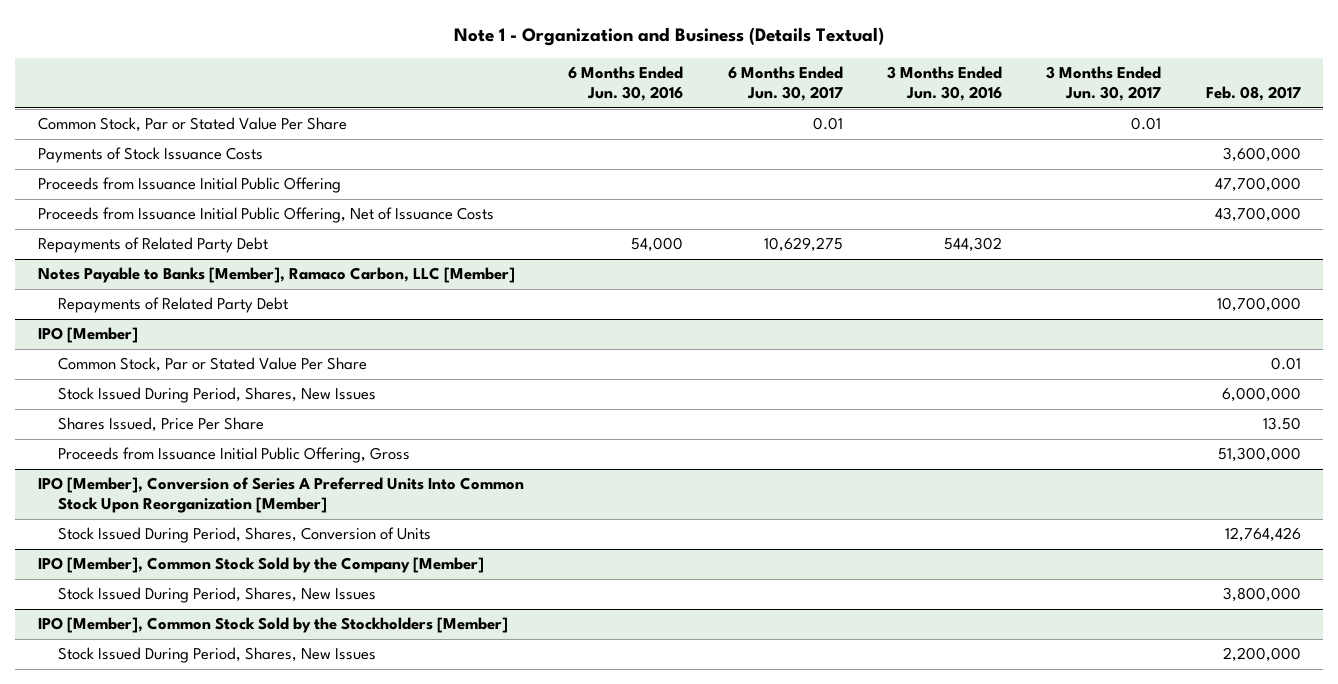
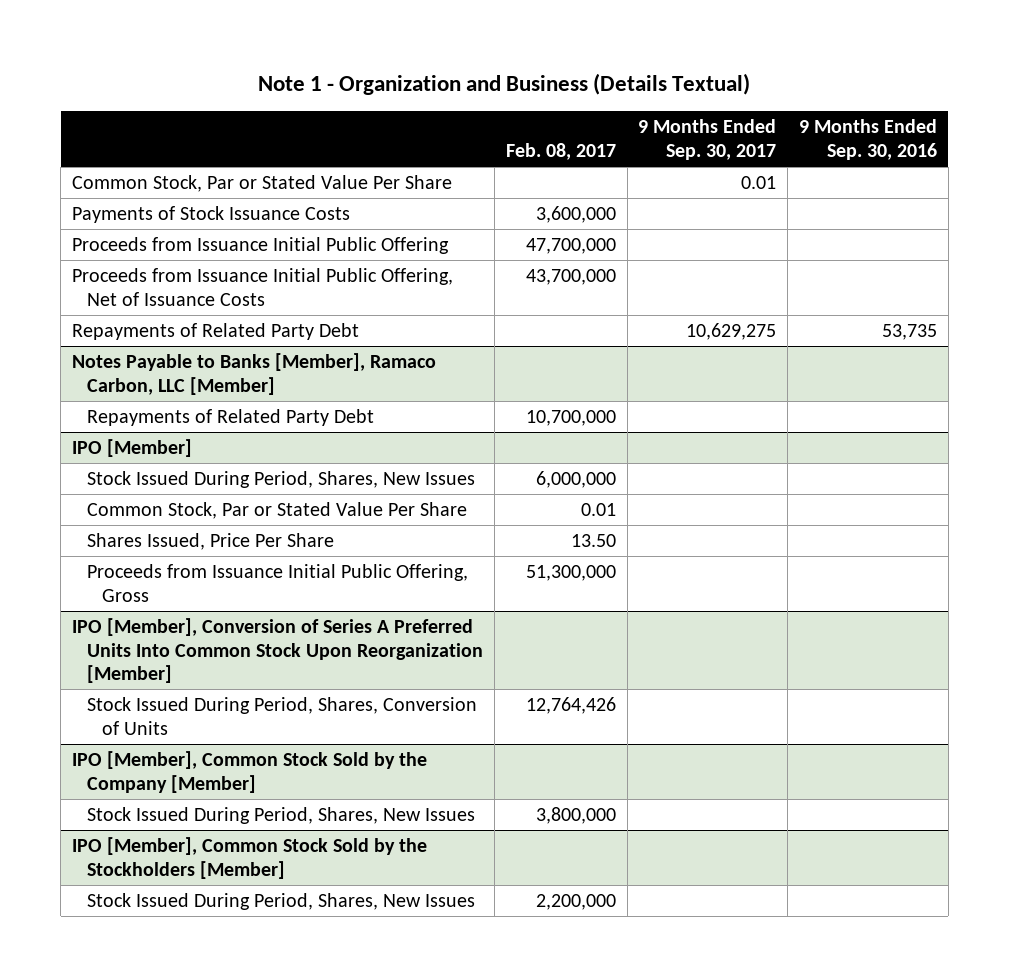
[568,66,684,102] 6 Months Ended Jun. 30, 2016 -> none
[727,66,843,102] 6 Months Ended Jun. 30, 2017 -> none
[886,66,1002,102] 3 Months Ended Jun. 30, 2016 -> none
[1046,66,1162,102] 3 Months Ended Jun. 30, 2017 -> none
none -> [638,119,777,160] 9 Months Ended Sep. 30, 2017
none -> [798,119,937,160] 9 Months Ended Sep. 30, 2016
[58,357,368,373] Common Stock, Par or Stated Value Per Share -> [87,502,468,520] Common Stock, Par or Stated Value Per Share

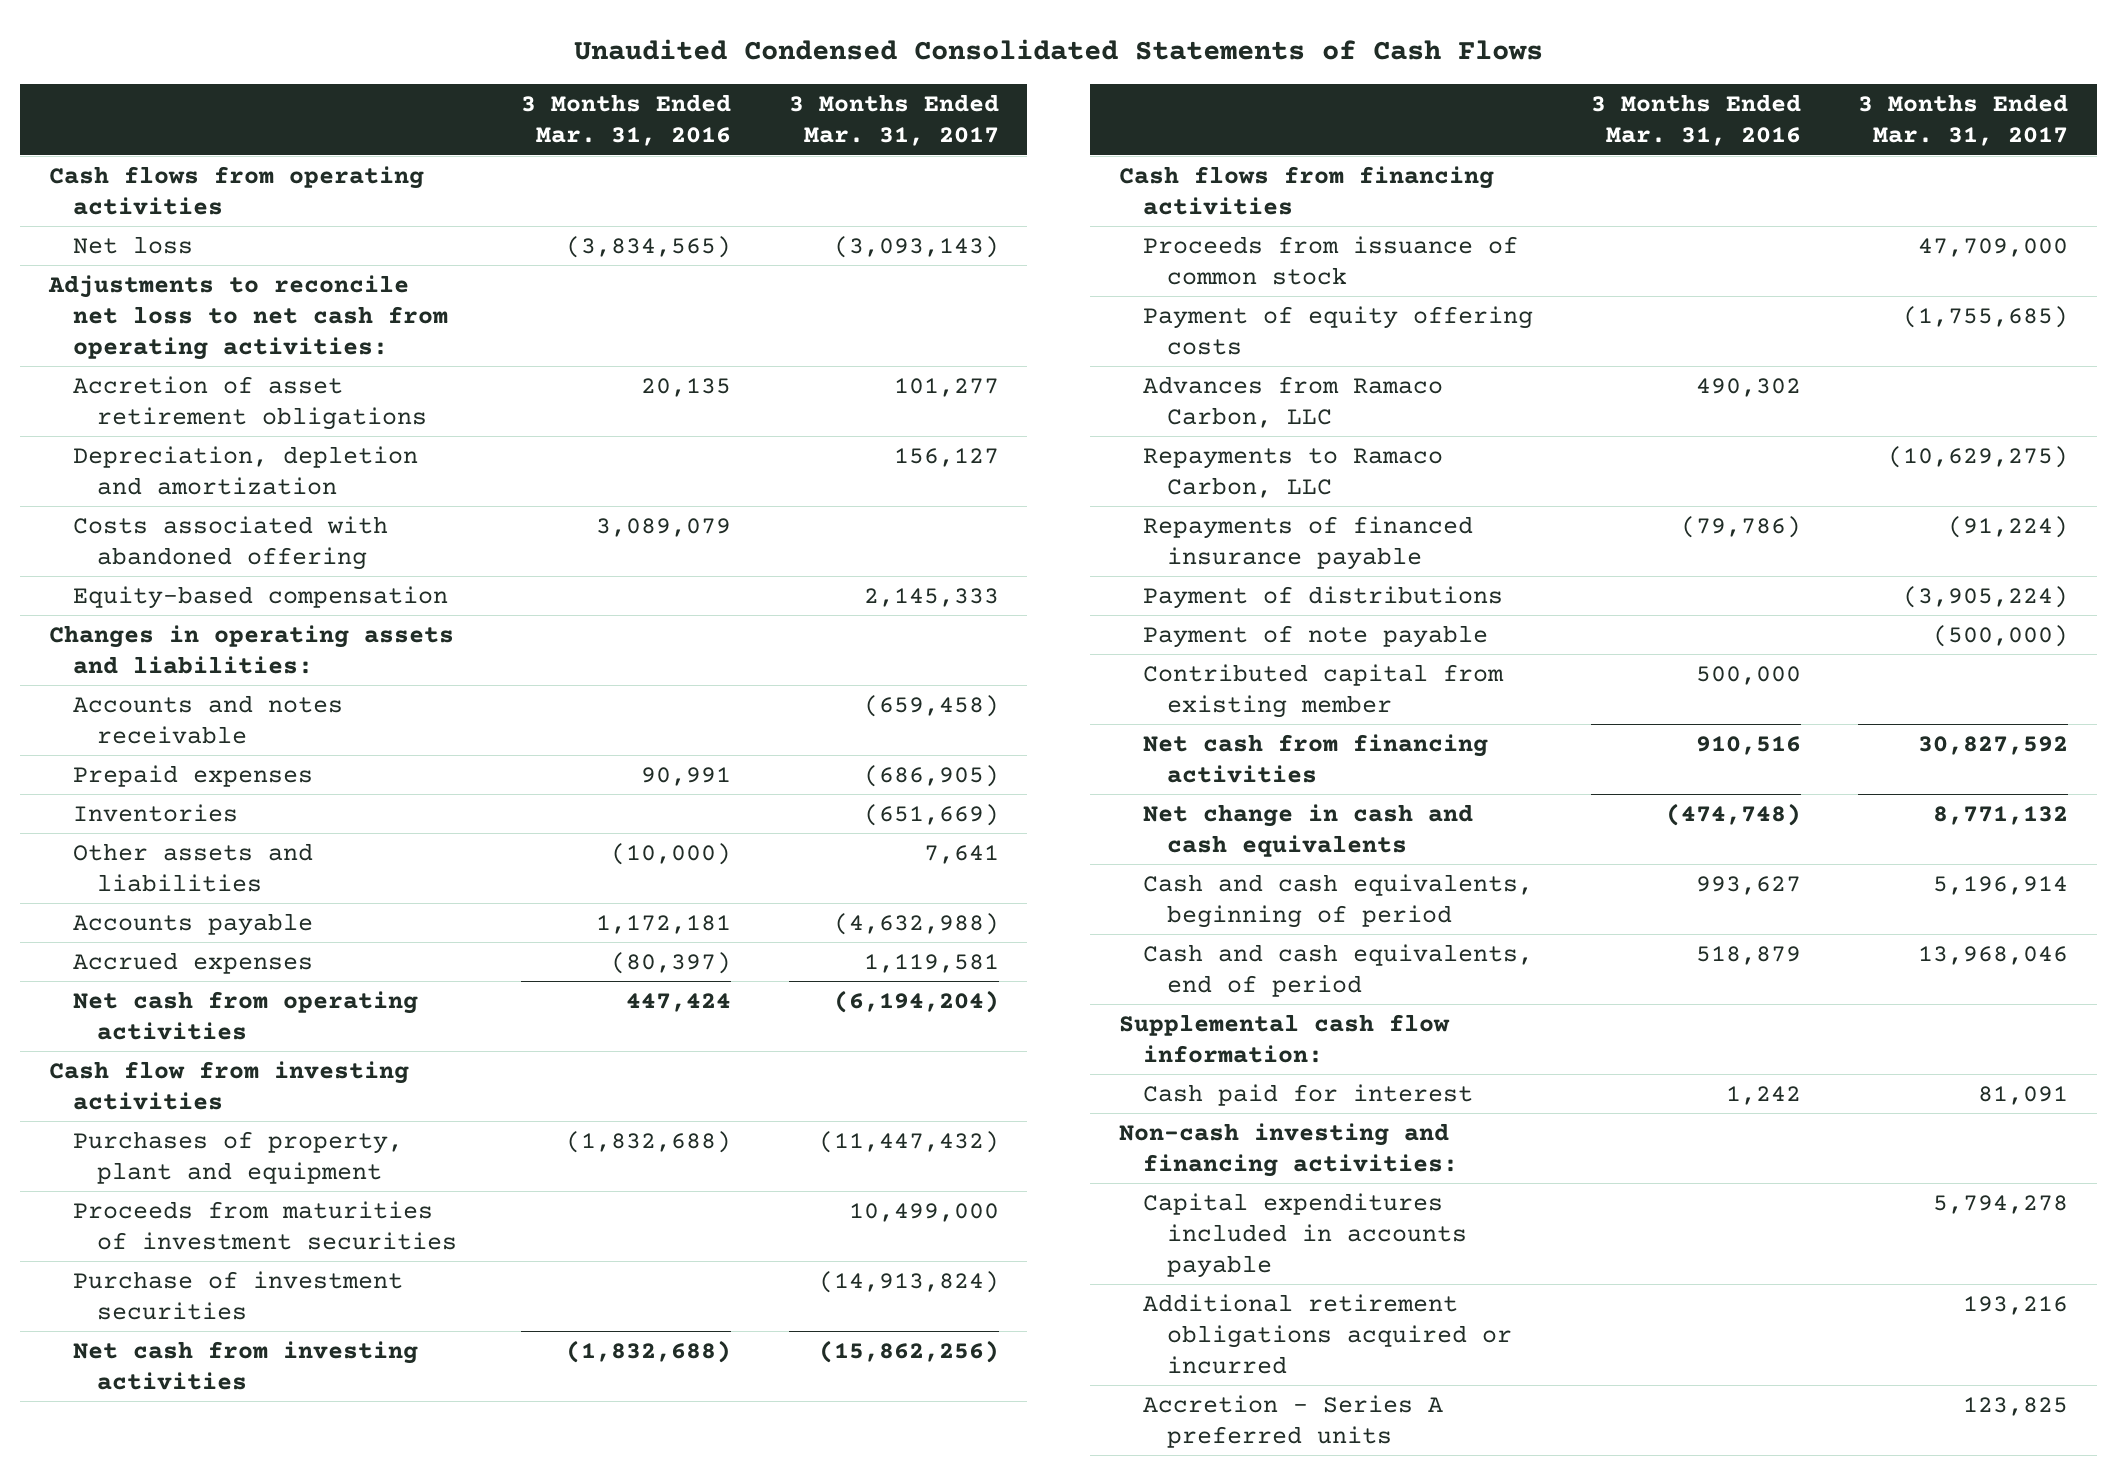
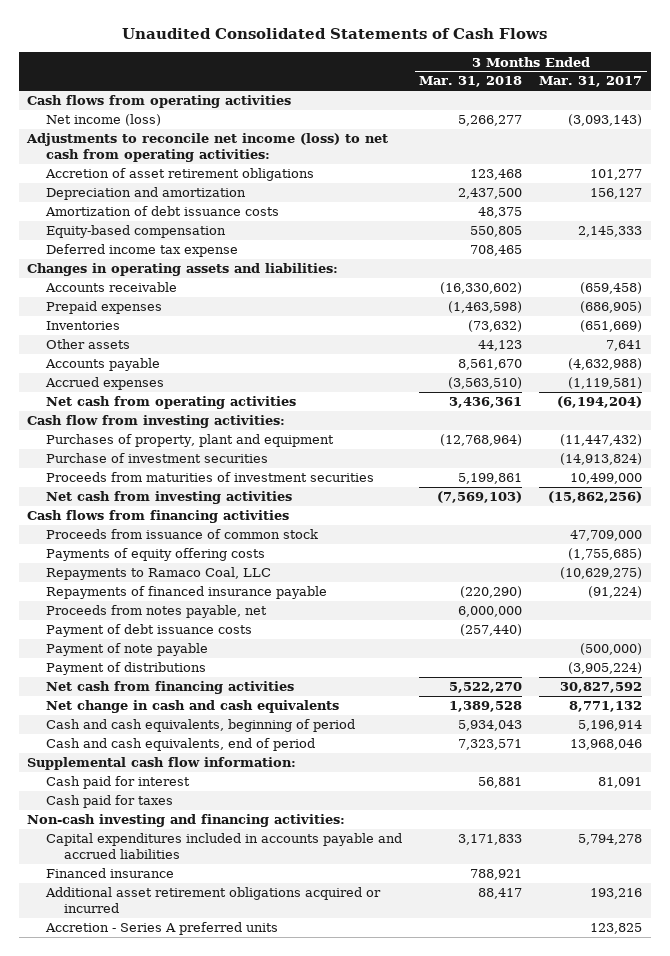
[573,39,1543,61] Unaudited Condensed Consolidated Statements of Cash Flows -> [121,28,547,40] Unaudited Consolidated Statements of Cash Flows
[520,94,731,147] 3 Months Ended Mar. 31, 2016 -> none
none -> [419,76,523,88] Mar. 31, 2018
[73,235,194,254] Net loss -> [45,114,161,127] Net income (loss)
[48,274,449,361] Adjustments to reconcile net loss to net cash from operating activities: -> [26,133,389,162] Adjustments to reconcile net income (loss) to net cash from operating activities:
[73,515,389,571] Costs associated with abandoned offering -> none
[73,445,419,496] Depreciation, depletion and amortization -> [45,187,246,201] Depreciation and amortization
none -> [44,206,279,217] Amortization of debt issuance costs
none -> [45,244,238,258] Deferred income tax expense
[73,694,344,745] Accounts and notes receivable -> [44,282,177,293] Accounts receivable
[73,842,314,893] Other assets and liabilities -> [45,339,130,350] Other assets
[863,953,999,973] 1,119,581 -> [568,377,643,390] (1,119,581)
[49,1060,410,1111] Cash flow from investing activities -> [27,415,286,429] Cash flow from investing activities:
[73,1200,458,1251] Proceeds from maturities of investment securities -> [45,472,374,483] Proceeds from maturities of investment securities
[1143,375,1444,429] Advances from Ramaco Carbon, LLC -> none
[1143,305,1534,356] Payment of equity offering costs -> [45,548,265,562] Payments of equity offering costs
[1143,447,1444,499] Repayments to Ramaco Carbon, LLC -> [45,567,271,581] Repayments to Ramaco Coal, LLC
none -> [45,605,267,619] Proceeds from notes payable, net
none -> [45,624,252,638] Payment of debt issuance costs
[1143,663,1505,719] Contributed capital from existing member -> none
[1143,585,1504,609] Payment of distributions -> [45,662,206,676] Payment of distributions
none -> [45,795,173,809] Cash paid for taxes
[1143,1192,1468,1279] Capital expenditures included in accounts payable -> [45,833,402,859] Capital expenditures included in accounts payable and accrued liabilities
none -> [45,868,174,879] Financed insurance
[1143,1293,1513,1375] Additional retirement obligations acquired or incurred -> [44,887,381,913] Additional asset retirement obligations acquired or incurred

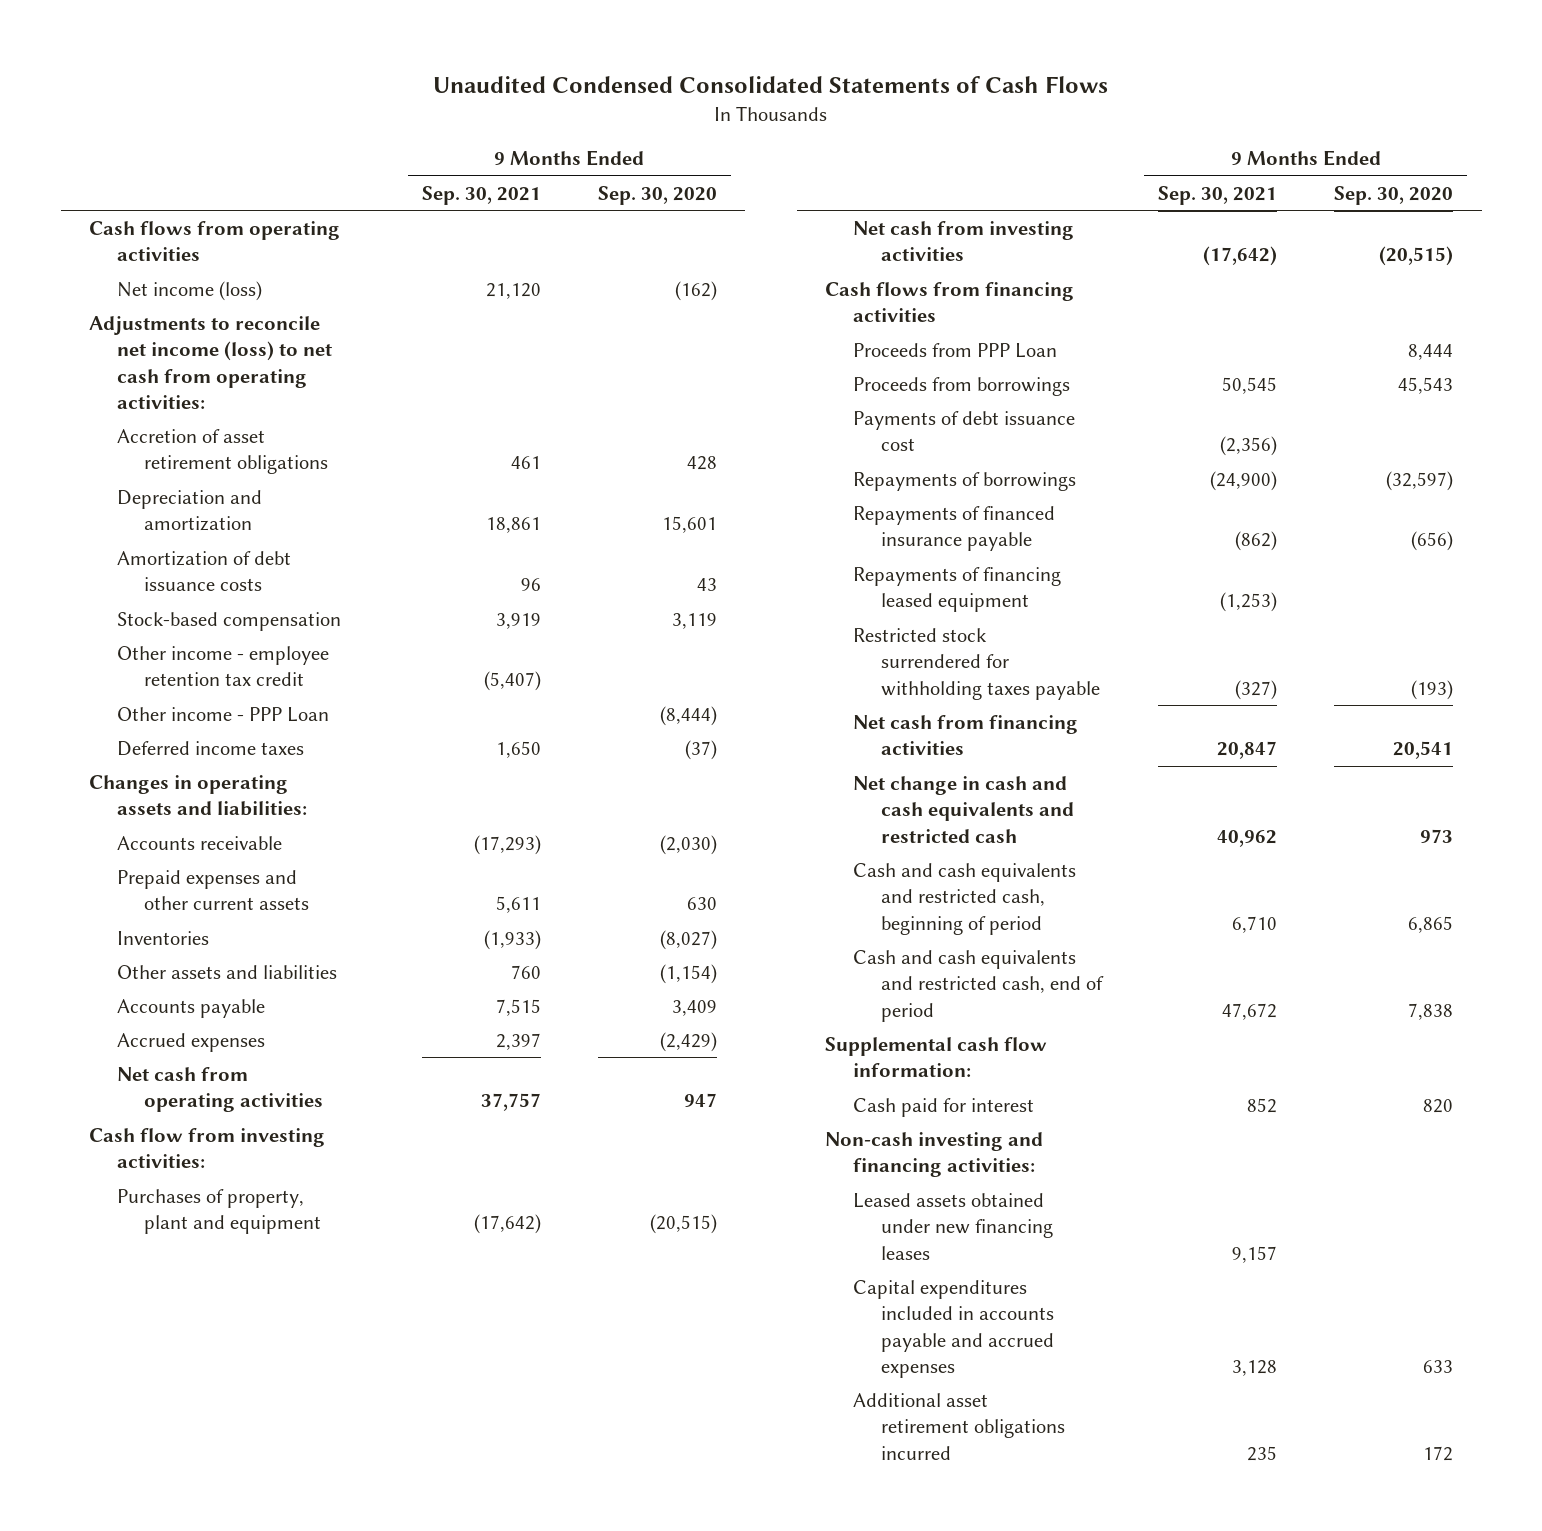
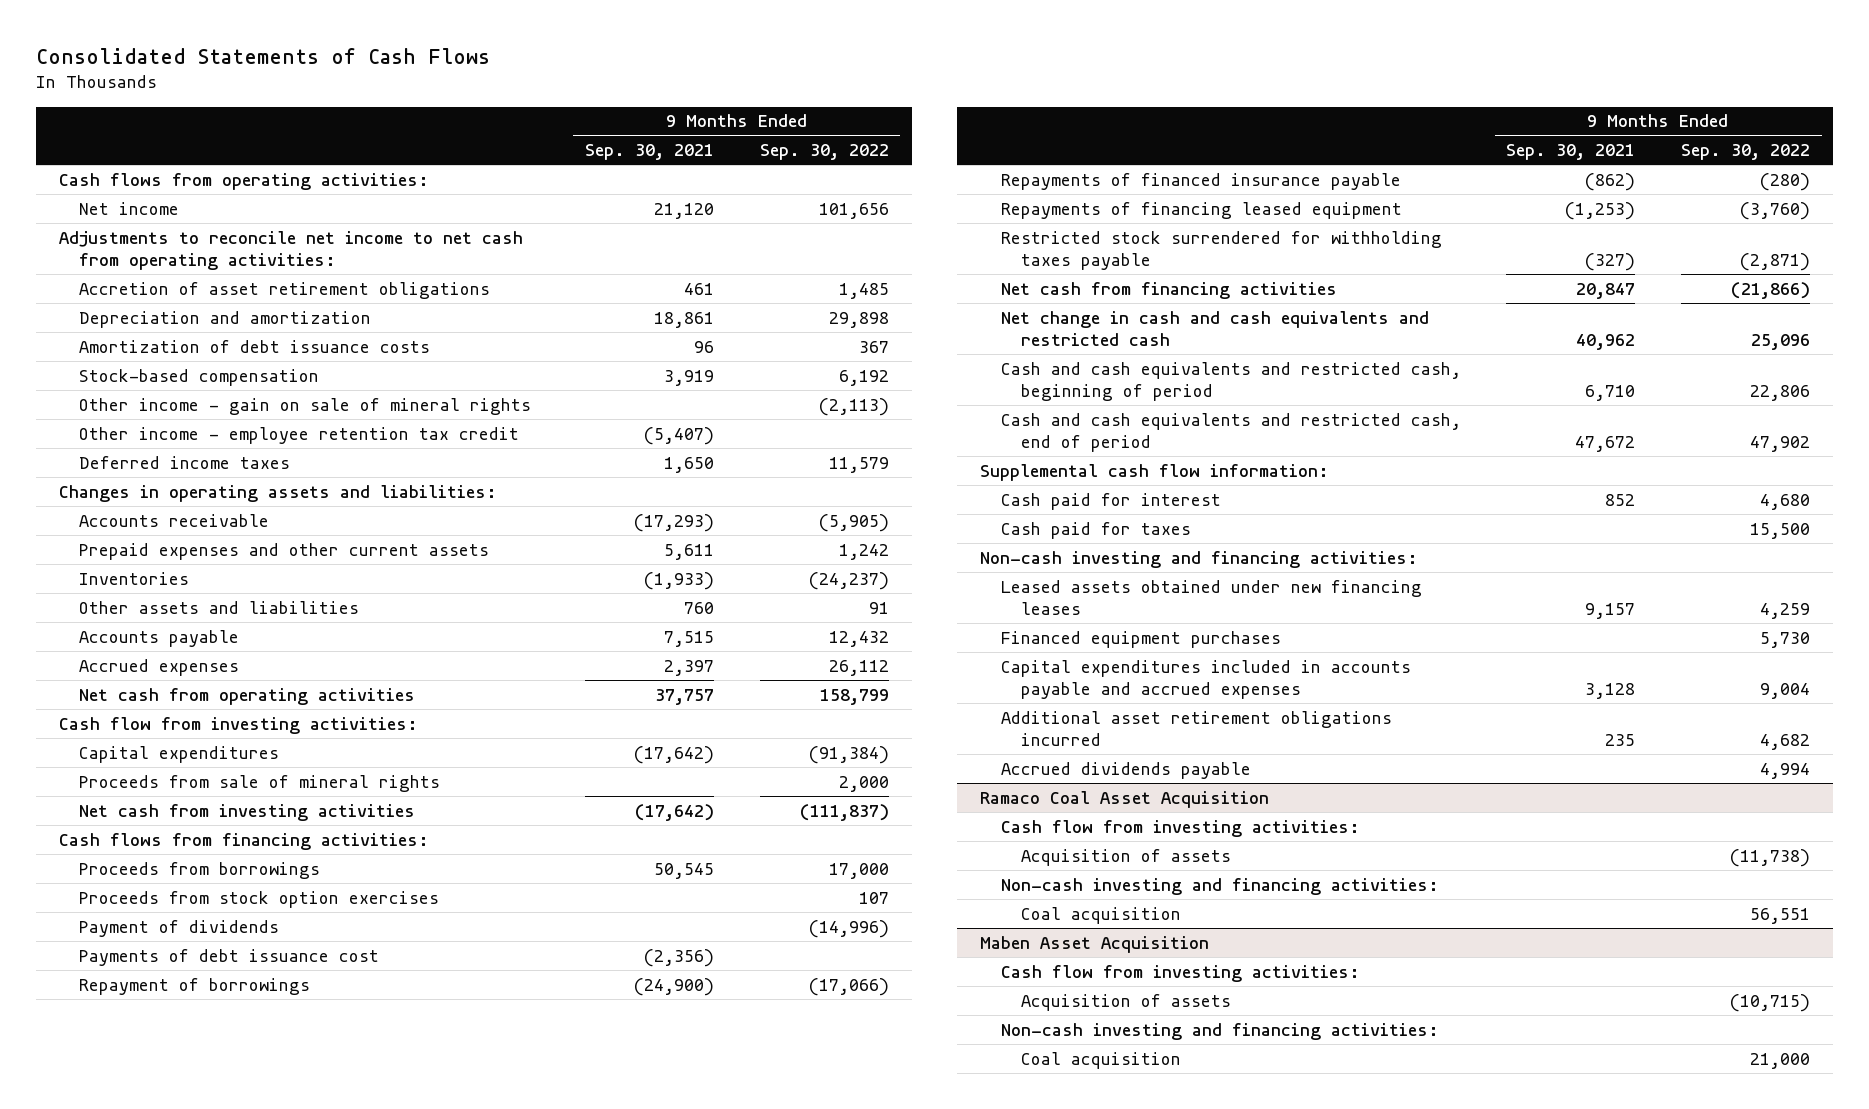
[433,75,1109,93] Unaudited Condensed Consolidated Statements of Cash Flows -> [35,47,490,64] Consolidated Statements of Cash Flows
[597,185,717,205] Sep. 30, 2020 -> none
none -> [759,144,889,161] Sep. 30, 2022
[89,220,341,262] Cash flows from operating activities -> [58,172,429,190] Cash flows from operating activities:
[116,280,262,301] Net income (loss) -> [79,201,180,215] Net income
[89,315,332,410] Adjustments to reconcile net income (loss) to net cash from operating activities: -> [58,230,523,271] Adjustments to reconcile net income to net cash from operating activities:
none -> [79,397,532,415] Other income - gain on sale of mineral rights
[116,706,329,722] Other income - PPP Loan -> none
[116,1188,322,1235] Purchases of property, plant and equipment -> [79,745,280,763] Capital expenditures
none -> [79,774,441,792] Proceeds from sale of mineral rights
[853,342,1058,358] Proceeds from PPP Loan -> none
[825,281,1075,323] Cash flows from financing activities -> [58,832,429,850] Cash flows from financing activities:
none -> [79,890,440,908] Proceeds from stock option exercises
none -> [79,919,280,937] Payment of dividends
[853,471,1077,491] Repayments of borrowings -> [79,977,311,995] Repayment of borrowings
none -> [1000,521,1191,539] Cash paid for taxes
none -> [1000,630,1281,648] Financed equipment purchases
none -> [1000,761,1251,779] Accrued dividends payable
none -> [980,790,1270,808] Ramaco Coal Asset Acquisition
none -> [1000,819,1360,837] Cash flow from investing activities:
none -> [1021,848,1232,866] Acquisition of assets
none -> [1000,877,1439,895] Non-cash investing and financing activities:
none -> [1021,906,1182,924] Coal acquisition
none -> [980,935,1210,953] Maben Asset Acquisition
none -> [1000,964,1360,982] Cash flow from investing activities:
none -> [1021,993,1232,1011] Acquisition of assets
none -> [1000,1022,1439,1040] Non-cash investing and financing activities:
none -> [1021,1051,1182,1069] Coal acquisition

